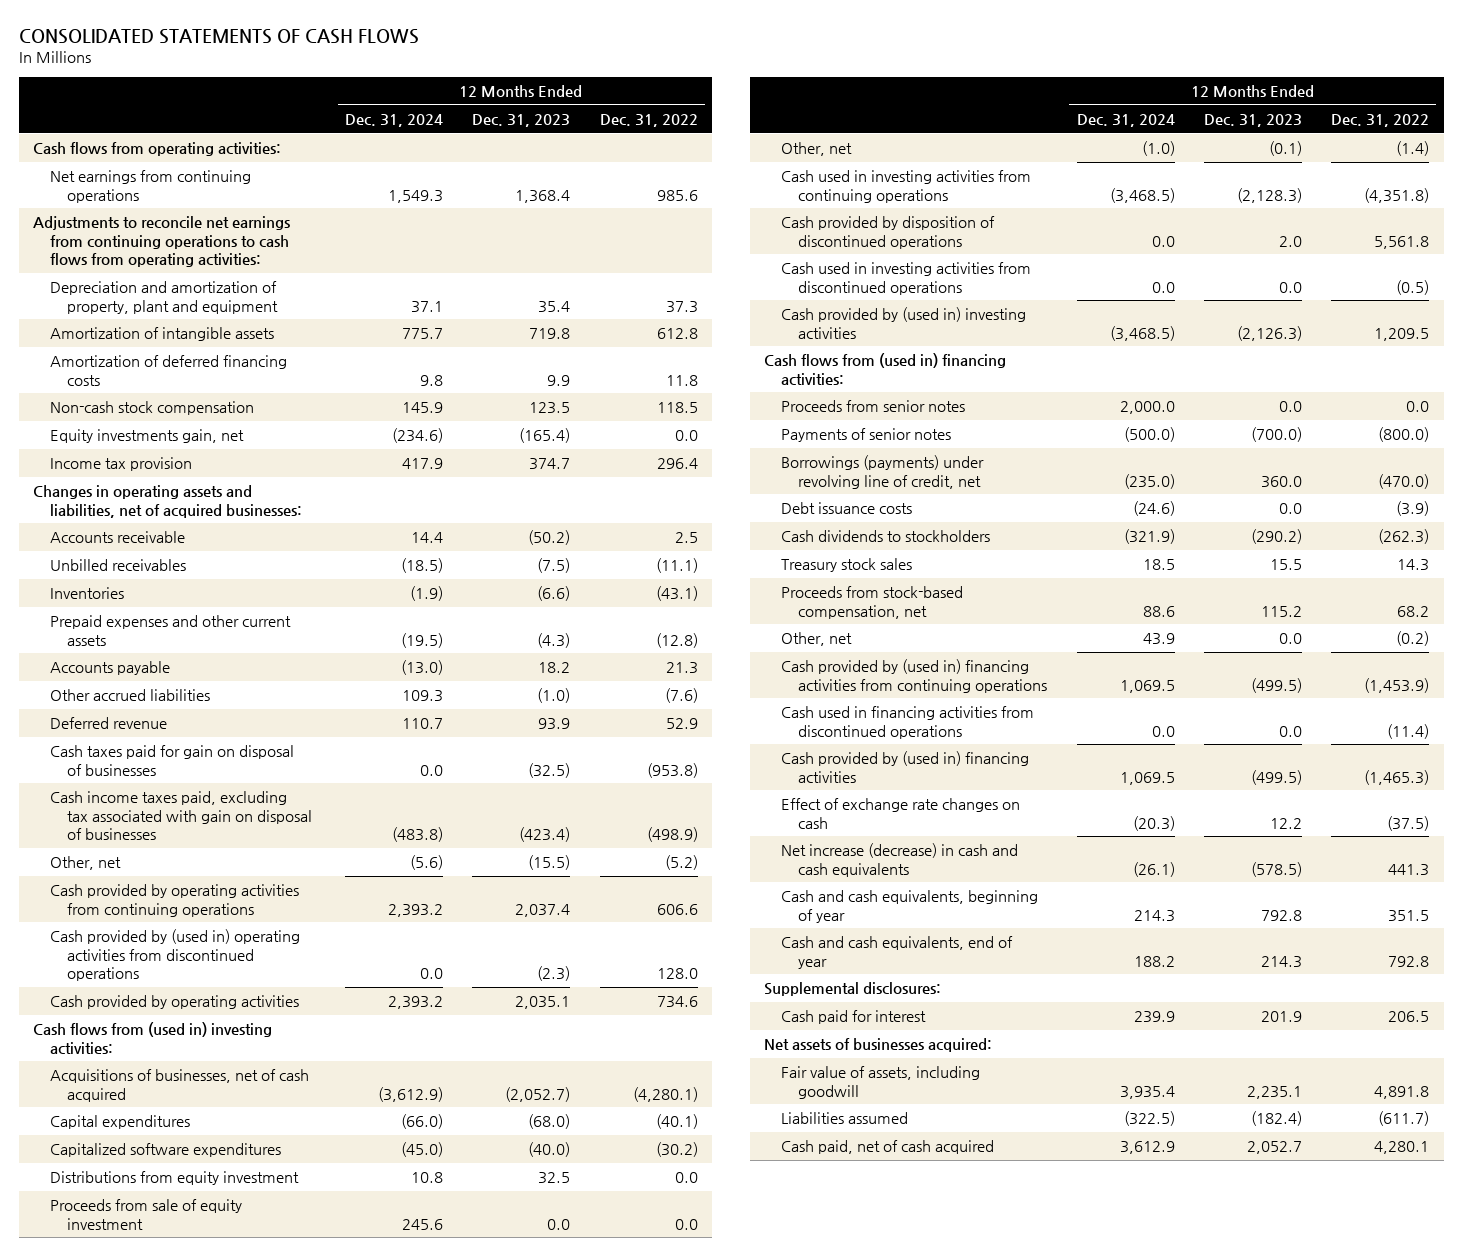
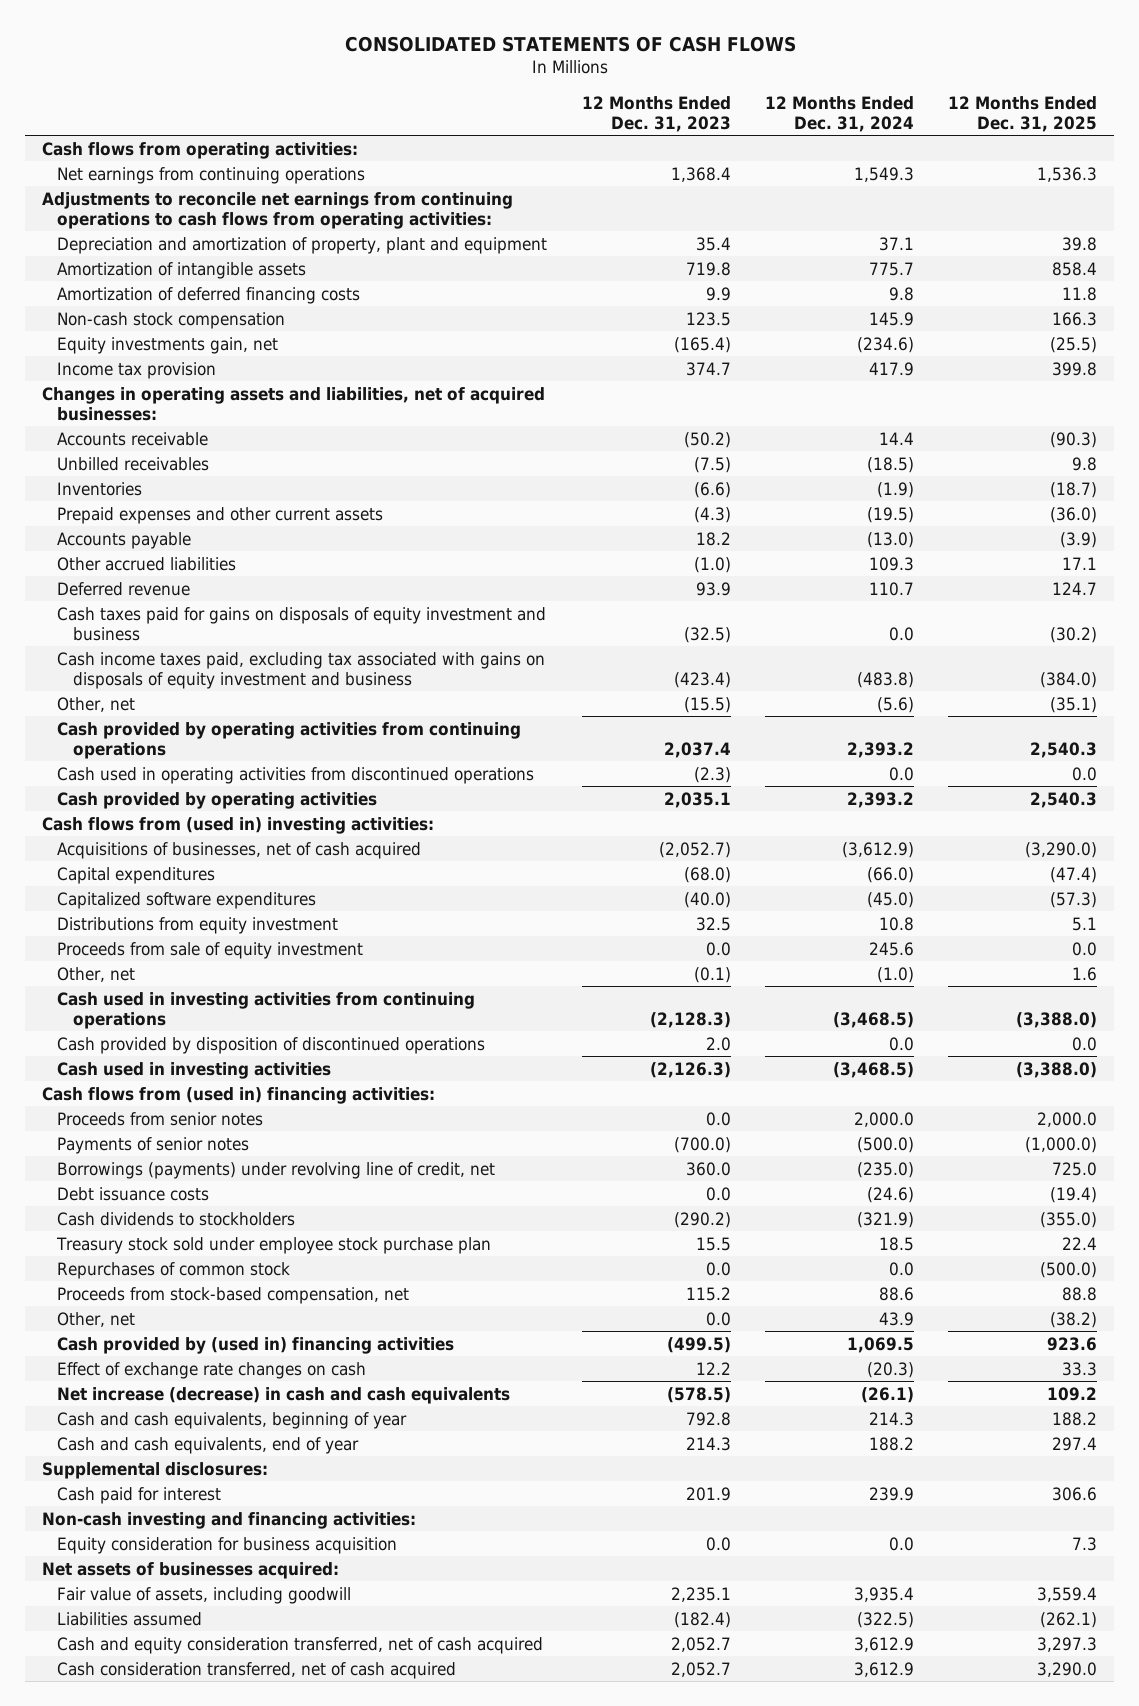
[599,113,698,127] Dec. 31, 2022 -> none
none -> [947,95,1097,132] 12 Months Ended Dec. 31, 2025
[50,745,295,776] Cash taxes paid for gain on disposal of businesses -> [57,606,547,641] Cash taxes paid for gains on disposals of equity investment and business
[50,791,312,841] Cash income taxes paid, excluding tax associated with gain on disposal of businesses -> [57,651,546,689] Cash income taxes paid, excluding tax associated with gains on disposals of equity investment and business
[50,929,301,982] Cash provided by (used in) operating activities from discontinued operations -> [57,766,535,784] Cash used in operating activities from discontinued operations
[781,262,1032,295] Cash used in investing activities from discontinued operations -> none
[781,307,1027,339] Cash provided by (used in) investing activities -> [57,1061,332,1079] Cash used in investing activities
[781,558,913,573] Treasury stock sales -> [56,1236,492,1254] Treasury stock sold under employee stock purchase plan
none -> [57,1261,291,1279] Repurchases of common stock
[781,659,1048,693] Cash provided by (used in) financing activities from continuing operations -> none
[781,706,1035,739] Cash used in financing activities from discontinued operations -> none
none -> [42,1511,417,1529] Non-cash investing and financing activities:
none -> [57,1536,398,1554] Equity consideration for business acquisition
none -> [57,1636,544,1654] Cash and equity consideration transferred, net of cash acquired
[781,1140,995,1155] Cash paid, net of cash acquired -> [57,1661,457,1679] Cash consideration transferred, net of cash acquired

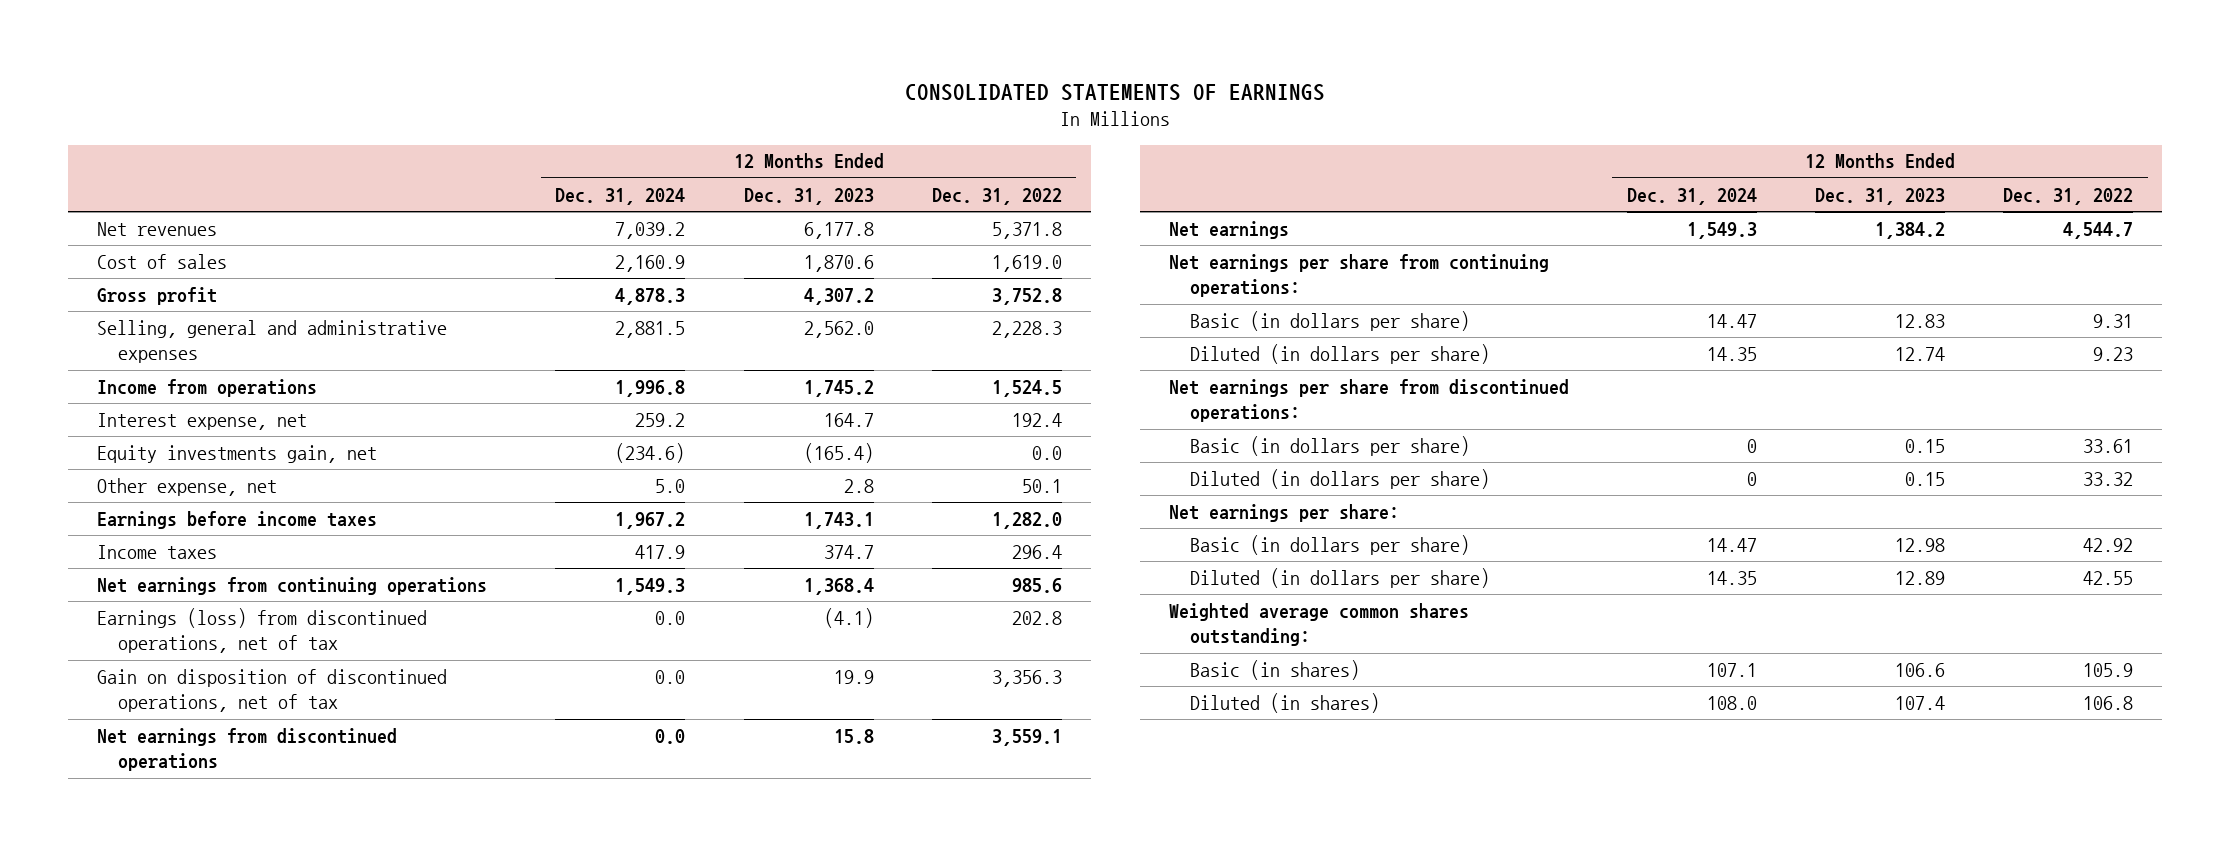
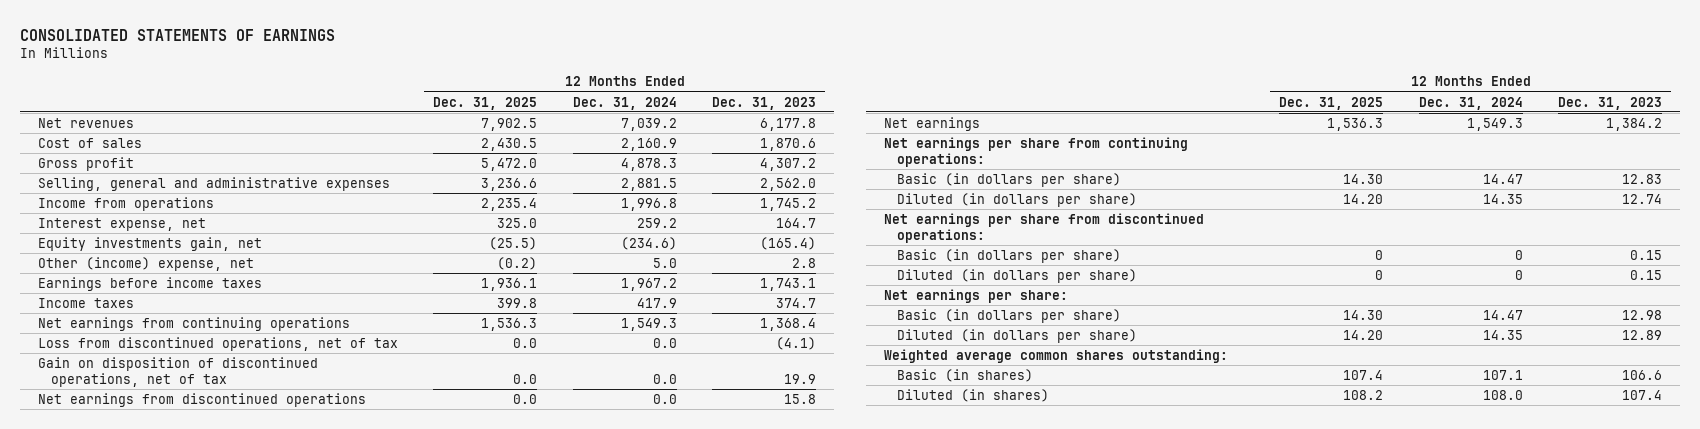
[931,187,1062,205] Dec. 31, 2022 -> none
none -> [433,96,538,110] Dec. 31, 2025
[97,477,278,496] Other expense, net -> [37,256,254,271] Other (income) expense, net
[97,607,428,654] Earnings (loss) from discontinued operations, net of tax -> [37,336,398,351] Loss from discontinued operations, net of tax

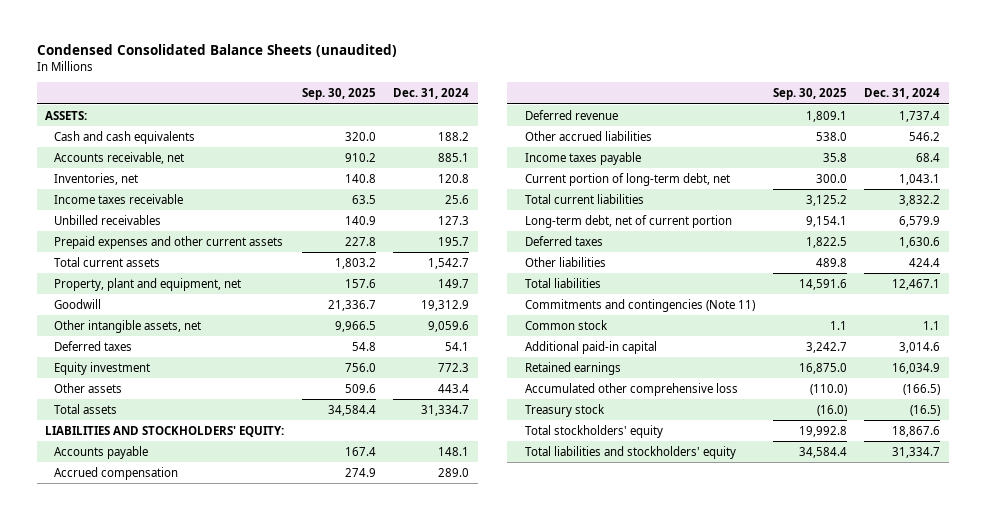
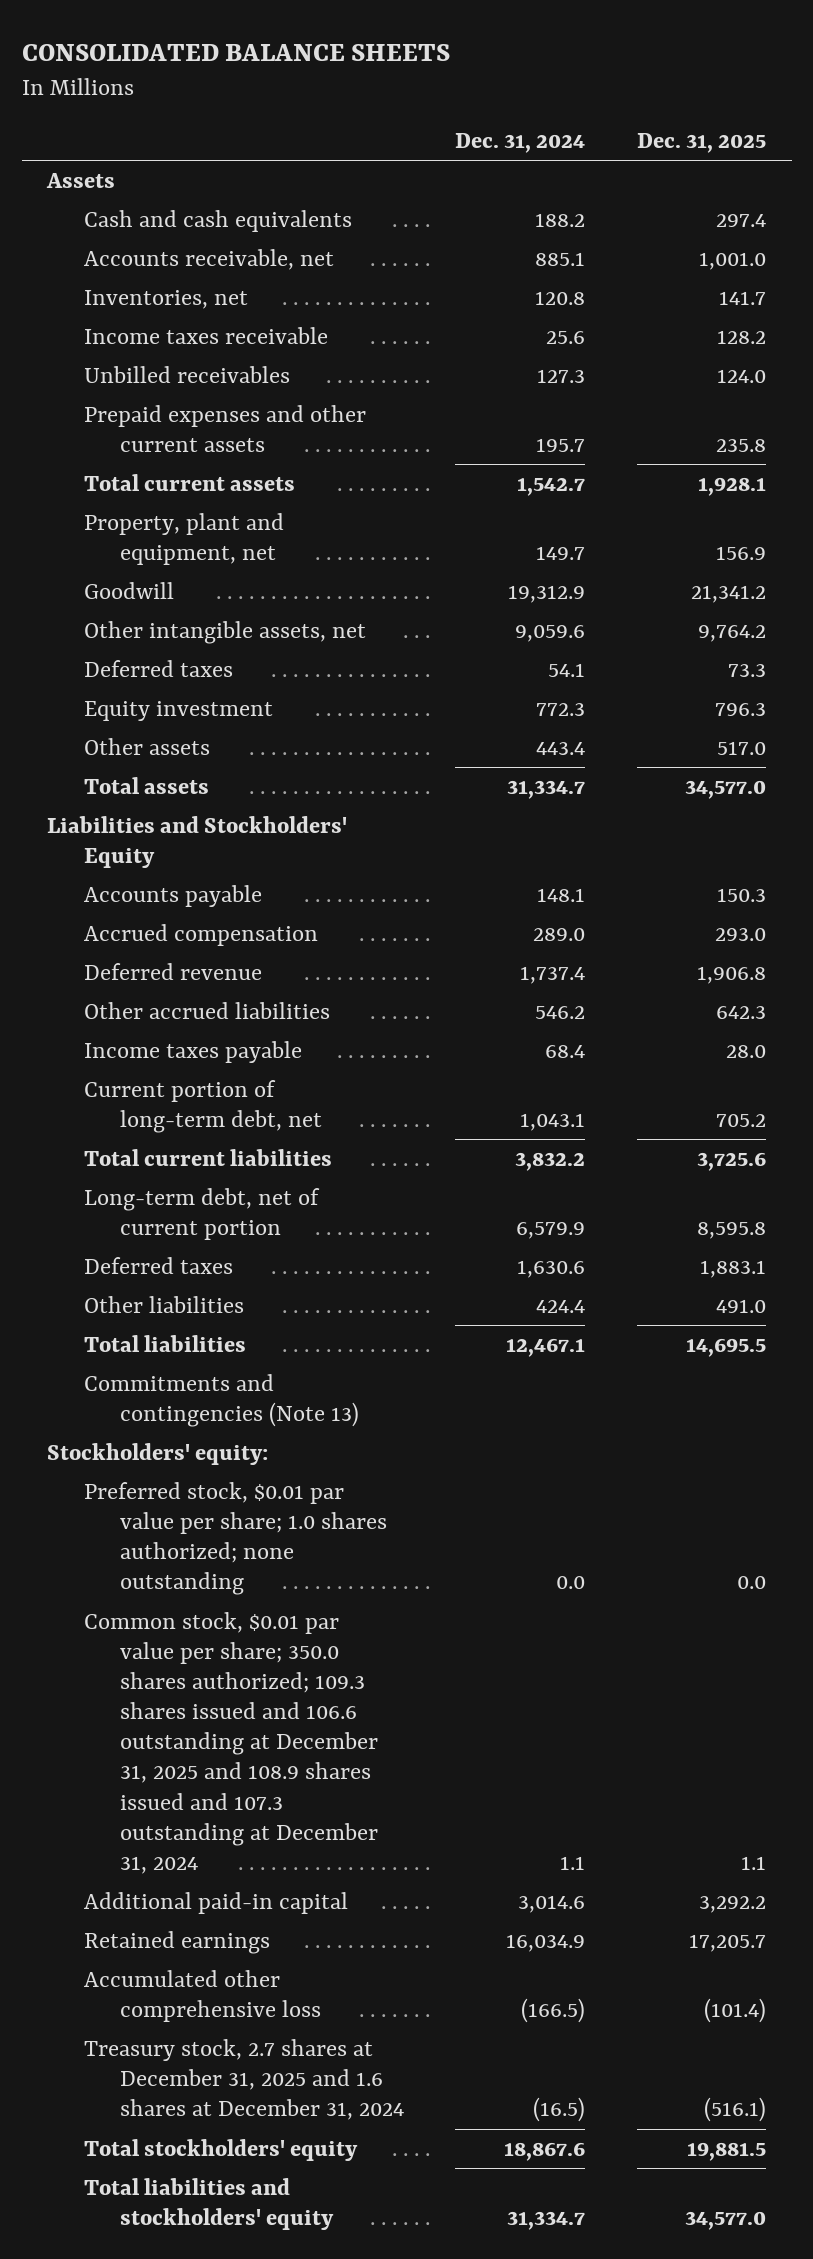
[36,43,397,57] Condensed Consolidated Balance Sheets (unaudited) -> [21,44,450,62] CONSOLIDATED BALANCE SHEETS
[301,88,376,101] Sep. 30, 2025 -> none
none -> [637,132,767,153] Dec. 31, 2025
[45,110,88,120] ASSETS: -> [46,172,116,188] Assets
[45,425,285,437] LIABILITIES AND STOCKHOLDERS' EQUITY: -> [47,815,348,869] Liabilities and Stockholders' Equity
[524,298,755,312] Commitments and contingencies (Note 11) -> [83,1373,359,1428] Commitments and contingencies (Note 13)
none -> [47,1442,269,1465] Stockholders' equity:
none -> [83,1481,387,1596] Preferred stock, $0.01 par value per share; 1.0 shares authorized; none outstanding
[524,319,608,330] Common stock -> [83,1611,378,1874] Common stock, $0.01 par value per share; 350.0 shares authorized; 109.3 shares issued and 106.6 outstanding at December 31, 2025 and 108.9 shares issued and 107.3 outstanding at December 31, 2024
[524,403,605,417] Treasury stock -> [83,2038,404,2121] Treasury stock, 2.7 shares at December 31, 2025 and 1.6 shares at December 31, 2024

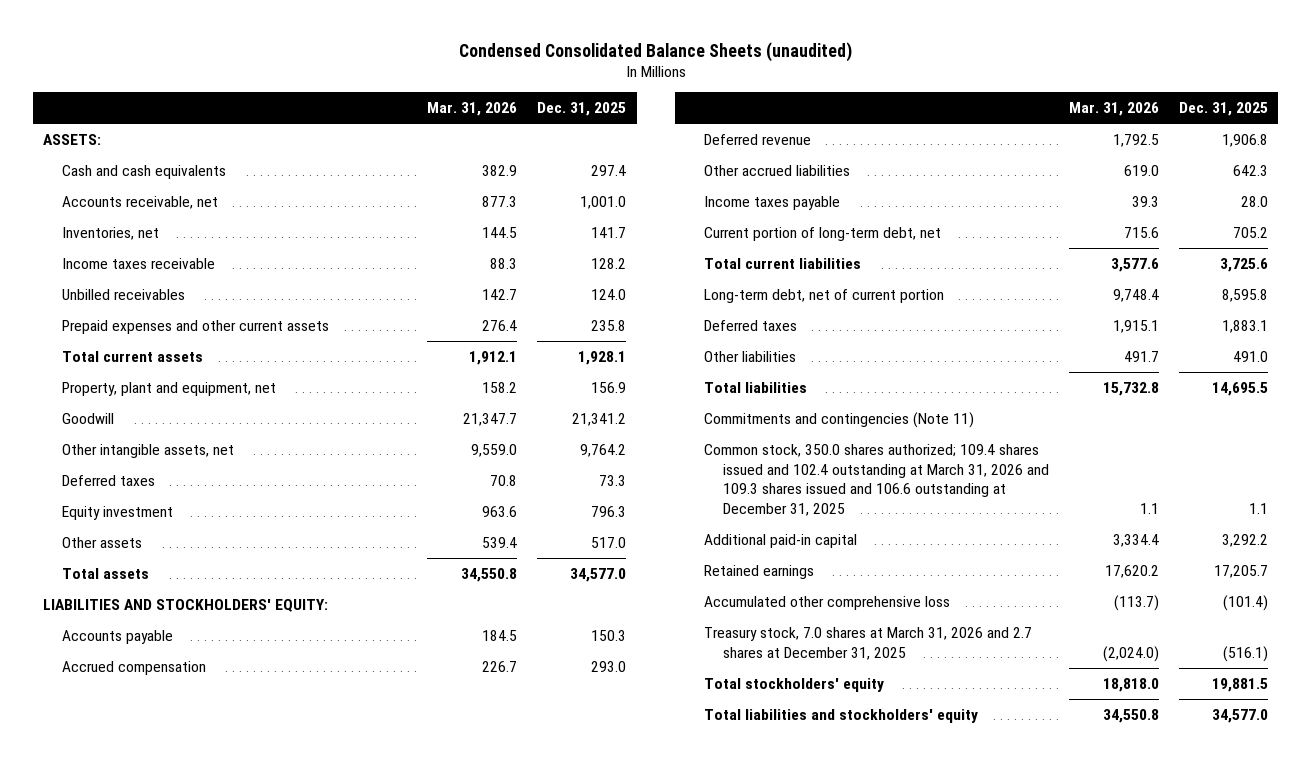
[21,44,450,62] CONSOLIDATED BALANCE SHEETS -> [458,41,852,62] Condensed Consolidated Balance Sheets (unaudited)
[455,132,586,153] Dec. 31, 2024 -> none
none -> [427,102,518,117] Mar. 31, 2026
[46,172,116,188] Assets -> [42,133,101,145] ASSETS:
[47,815,348,869] Liabilities and Stockholders' Equity -> [42,598,328,612] LIABILITIES AND STOCKHOLDERS' EQUITY:
[47,1442,269,1465] Stockholders' equity: -> none
[83,1481,387,1596] Preferred stock, $0.01 par value per share; 1.0 shares authorized; none outstanding -> none
[83,1373,359,1428] Commitments and contingencies (Note 13) -> [703,411,974,428] Commitments and contingencies (Note 11)
[83,1611,378,1874] Common stock, $0.01 par value per share; 350.0 shares authorized; 109.3 shares issued and 106.6 outstanding at December 31, 2025 and 108.9 shares issued and 107.3 outstanding at December 31, 2024 -> [703,443,1050,517] Common stock, 350.0 shares authorized; 109.4 shares issued and 102.4 outstanding at March 31, 2026 and 109.3 shares issued and 106.6 outstanding at December 31, 2025
[83,2038,404,2121] Treasury stock, 2.7 shares at December 31, 2025 and 1.6 shares at December 31, 2024 -> [703,626,1032,660] Treasury stock, 7.0 shares at March 31, 2026 and 2.7 shares at December 31, 2025

